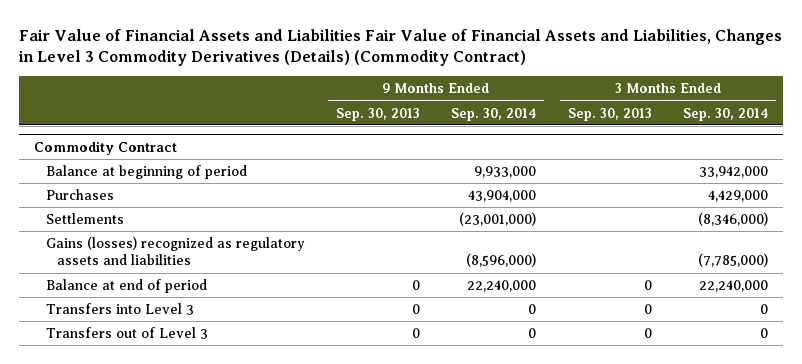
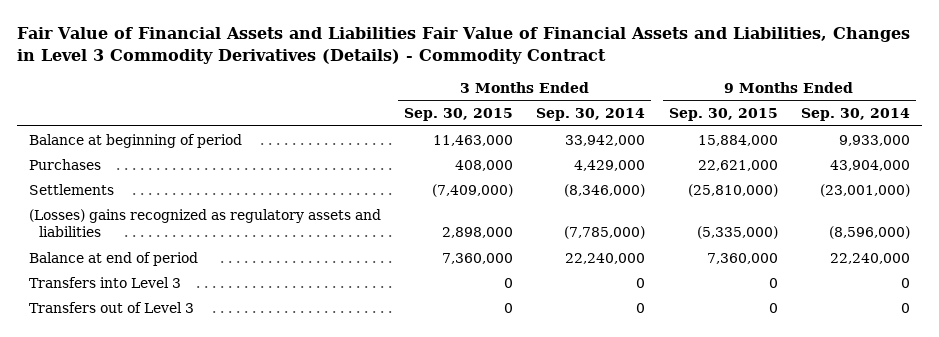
[17,28,782,67] Fair Value of Financial Assets and Liabilities Fair Value of Financial Assets and Liabilities, Changes in Level 3 Commodity Derivatives (Details) (Commodity Contract) -> [17,27,911,65] Fair Value of Financial Assets and Liabilities Fair Value of Financial Assets and Liabilities, Changes in Level 3 Commodity Derivatives (Details) - Commodity Contract
[336,107,421,121] Sep. 30, 2013 -> none
[567,107,652,121] Sep. 30, 2013 -> none
none -> [404,108,514,122] Sep. 30, 2015
none -> [668,108,778,122] Sep. 30, 2015
[34,140,178,155] Commodity Contract -> none
[45,235,305,266] Gains (losses) recognized as regulatory assets and liabilities -> [28,208,381,238] (Losses) gains recognized as regulatory assets and liabilities

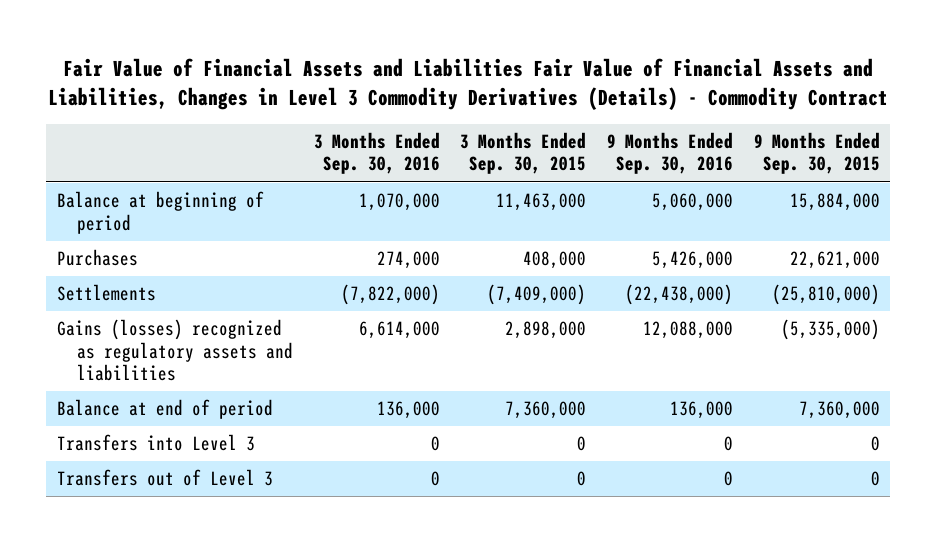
[536,108,646,122] Sep. 30, 2014 -> none
[800,108,910,122] Sep. 30, 2014 -> none
none -> [313,131,440,175] 3 Months Ended Sep. 30, 2016
none -> [606,131,733,175] 9 Months Ended Sep. 30, 2016
[28,208,381,238] (Losses) gains recognized as regulatory assets and liabilities -> [56,319,293,382] Gains (losses) recognized as regulatory assets and liabilities

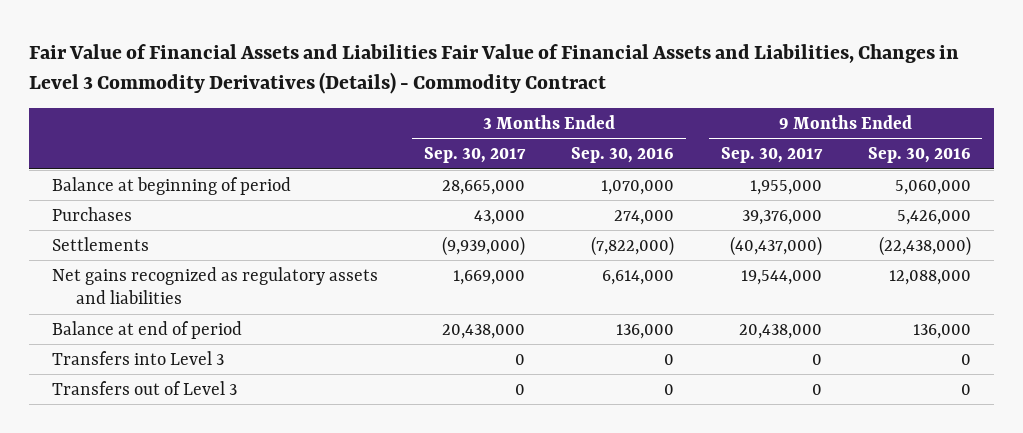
[460,131,587,175] 3 Months Ended Sep. 30, 2015 -> none
[753,131,880,175] 9 Months Ended Sep. 30, 2015 -> none
none -> [423,147,526,164] Sep. 30, 2017
none -> [720,147,823,164] Sep. 30, 2017
[56,319,293,382] Gains (losses) recognized as regulatory assets and liabilities -> [51,266,378,305] Net gains recognized as regulatory assets and liabilities

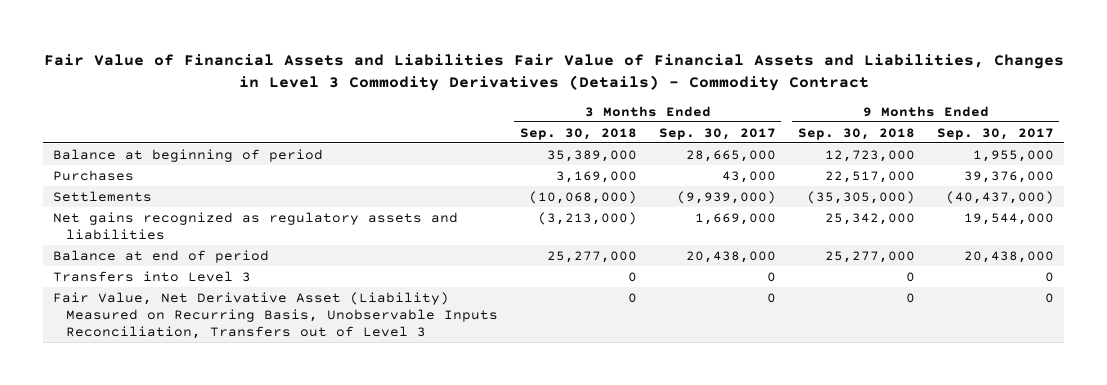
[571,147,675,164] Sep. 30, 2016 -> none
[867,147,971,164] Sep. 30, 2016 -> none
none -> [519,127,637,140] Sep. 30, 2018
none -> [797,127,915,140] Sep. 30, 2018
[51,380,237,395] Transfers out of Level 3 -> [53,291,499,340] Fair Value, Net Derivative Asset (Liability) Measured on Recurring Basis, Unobservable Inputs Reconciliation, Transfers out of Level 3

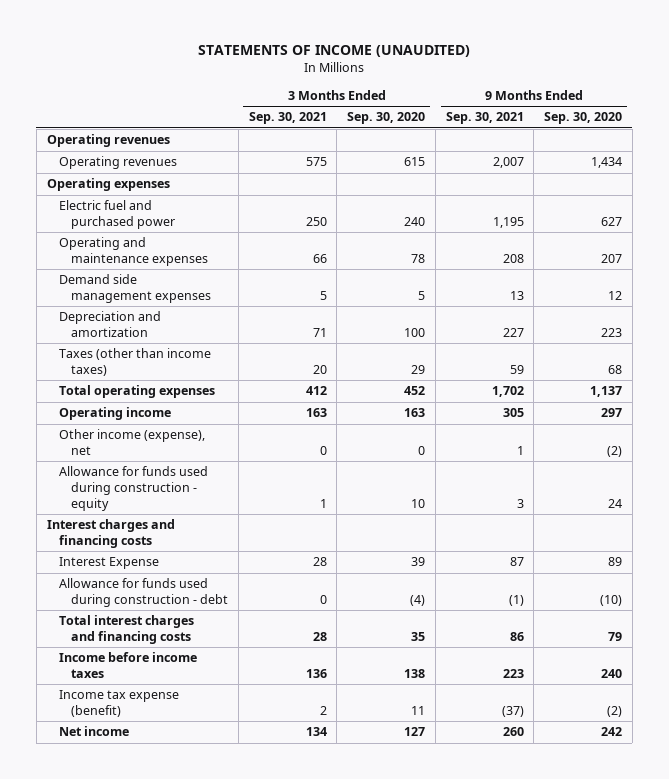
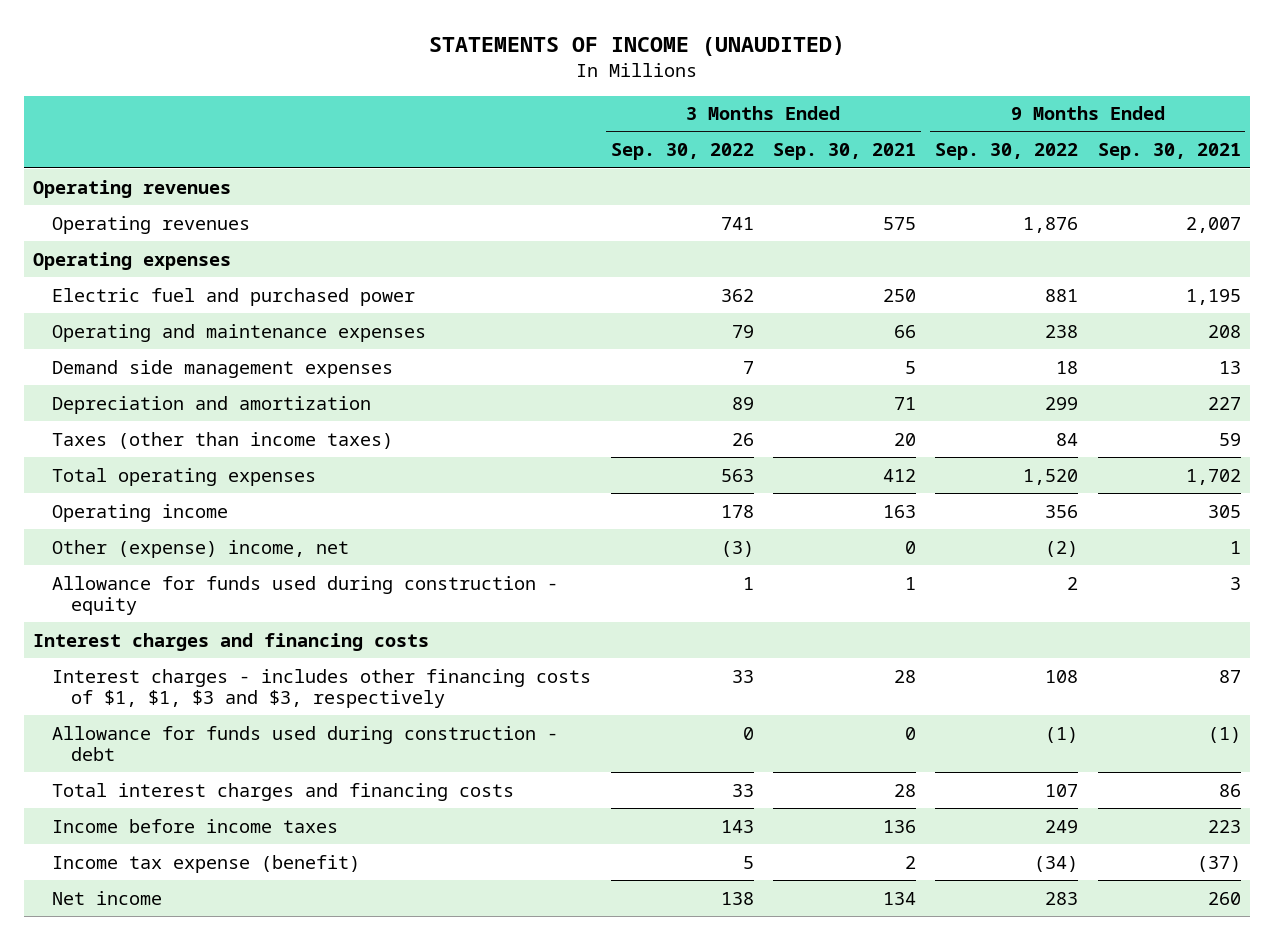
[347,112,426,125] Sep. 30, 2020 -> none
[544,112,623,125] Sep. 30, 2020 -> none
none -> [610,143,754,161] Sep. 30, 2022
none -> [935,143,1079,161] Sep. 30, 2022
[58,429,205,456] Other income (expense), net -> [52,539,350,558] Other (expense) income, net
[58,557,159,570] Interest Expense -> [52,668,592,708] Interest charges - includes other financing costs of $1, $1, $3 and $3, respectively

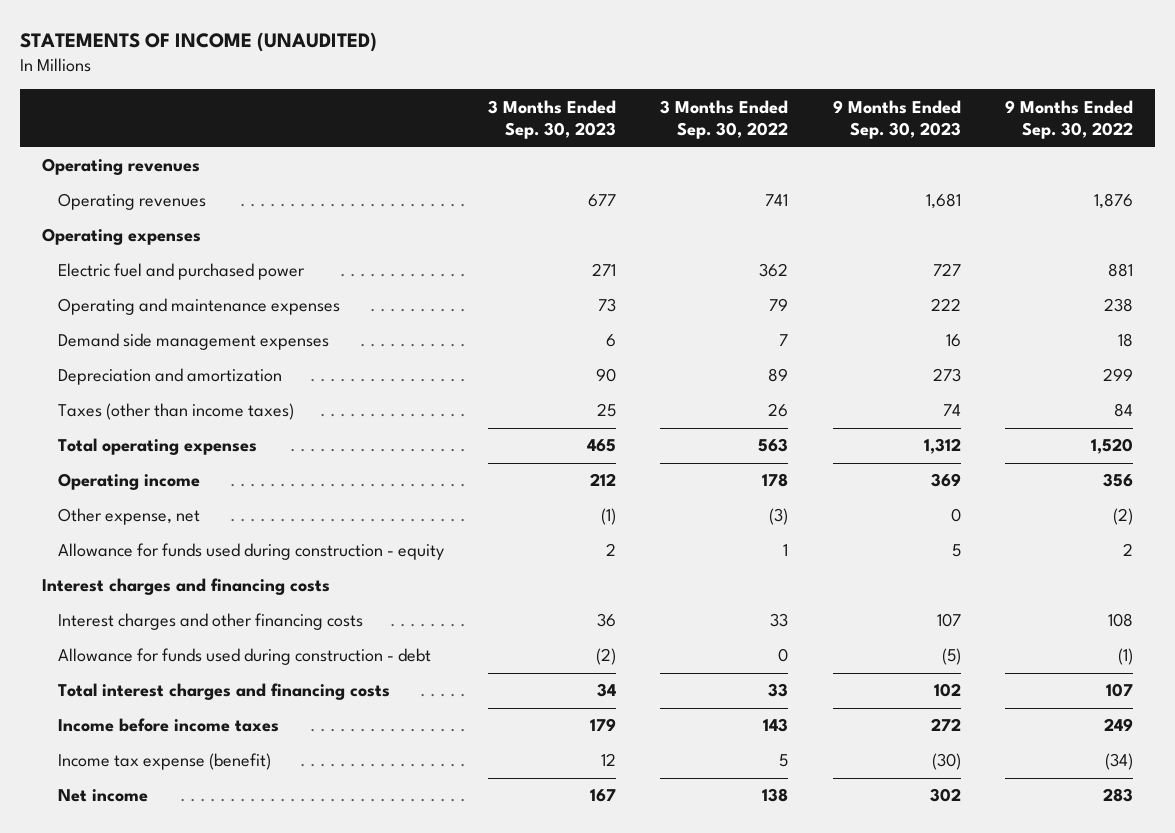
[772,143,916,161] Sep. 30, 2021 -> none
[1097,143,1241,161] Sep. 30, 2021 -> none
none -> [488,99,617,139] 3 Months Ended Sep. 30, 2023
none -> [832,99,961,139] 9 Months Ended Sep. 30, 2023
[52,539,350,558] Other (expense) income, net -> [57,508,200,526] Other expense, net
[52,668,592,708] Interest charges - includes other financing costs of $1, $1, $3 and $3, respectively -> [57,613,363,631] Interest charges and other financing costs

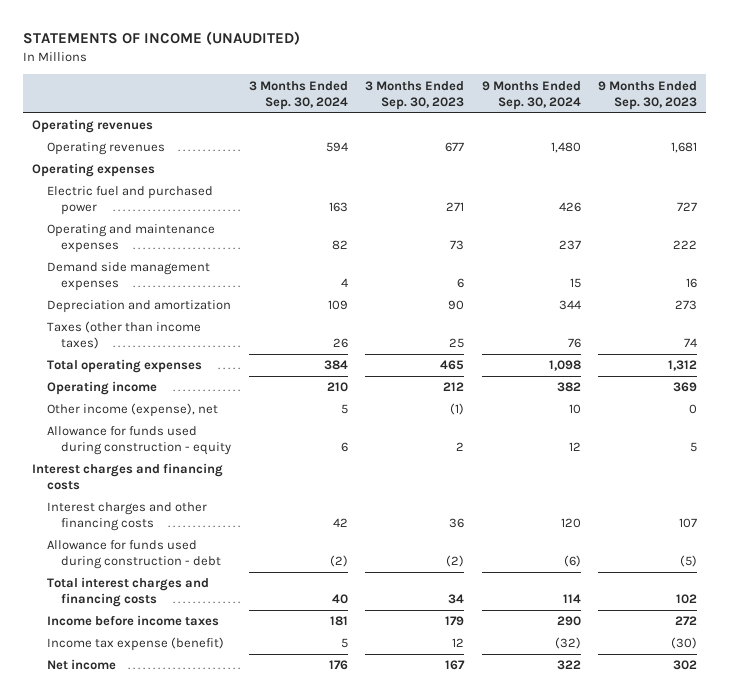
[660,99,789,139] 3 Months Ended Sep. 30, 2022 -> none
[1004,99,1133,139] 9 Months Ended Sep. 30, 2022 -> none
none -> [248,80,348,110] 3 Months Ended Sep. 30, 2024
none -> [481,80,581,110] 9 Months Ended Sep. 30, 2024
[57,508,200,526] Other expense, net -> [46,403,218,418] Other income (expense), net

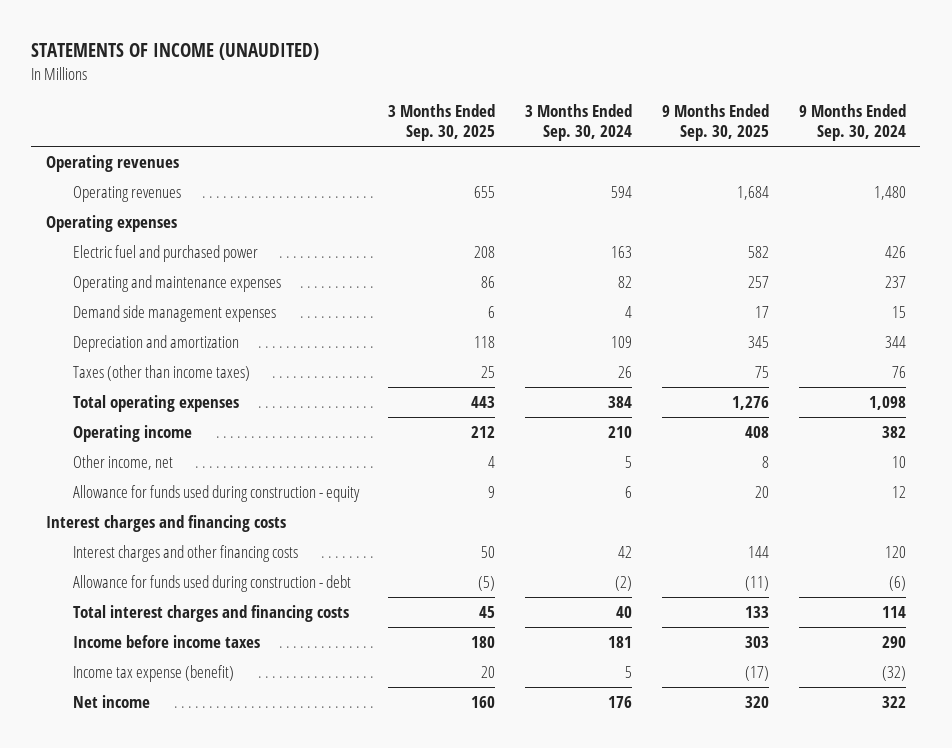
[365,80,465,110] 3 Months Ended Sep. 30, 2023 -> none
[598,80,698,110] 9 Months Ended Sep. 30, 2023 -> none
none -> [388,104,496,142] 3 Months Ended Sep. 30, 2025
none -> [661,104,769,142] 9 Months Ended Sep. 30, 2025
[46,403,218,418] Other income (expense), net -> [72,454,173,470] Other income, net

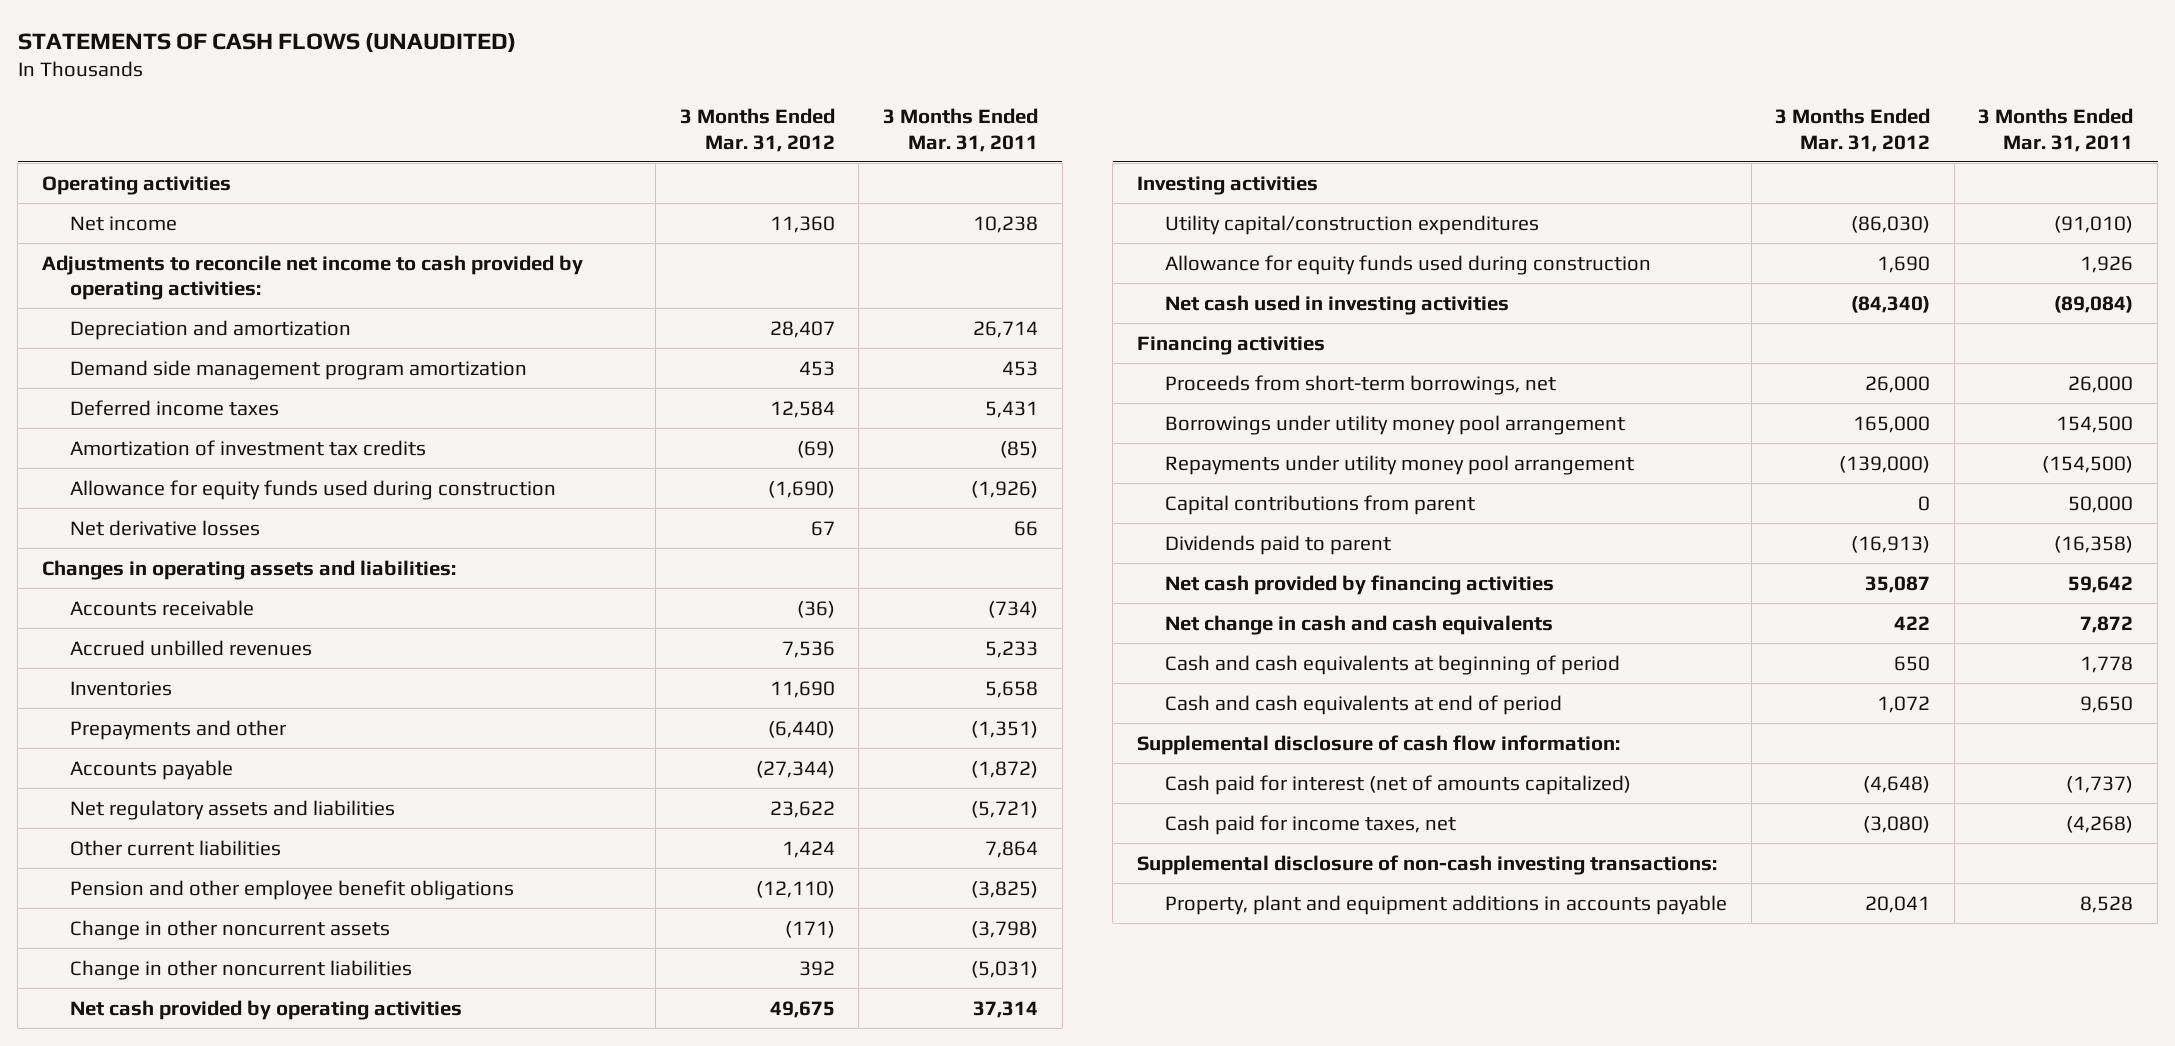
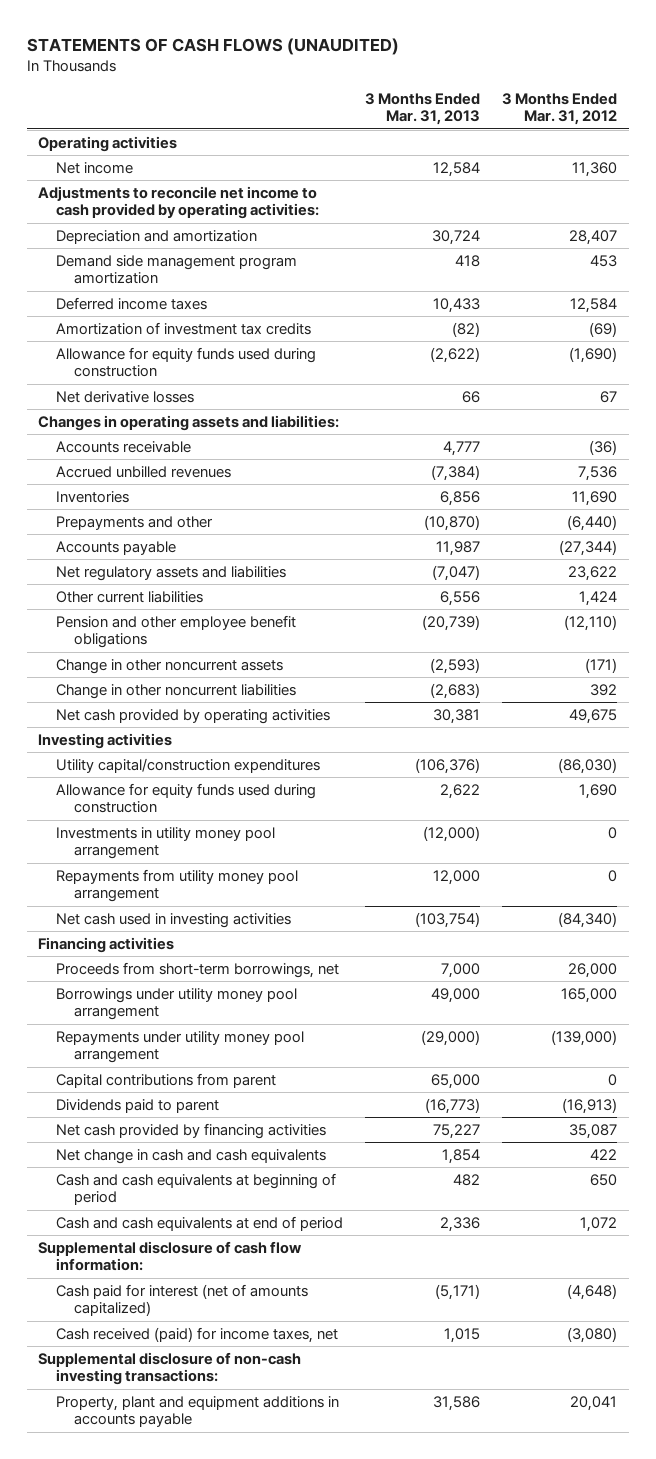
[883,108,1039,152] 3 Months Ended Mar. 31, 2011 -> none
none -> [365,92,481,126] 3 Months Ended Mar. 31, 2013
none -> [56,826,276,860] Investments in utility money pool arrangement
none -> [56,868,299,903] Repayments from utility money pool arrangement
[1164,814,1456,835] Cash paid for income taxes, net -> [56,1326,339,1343] Cash received (paid) for income taxes, net

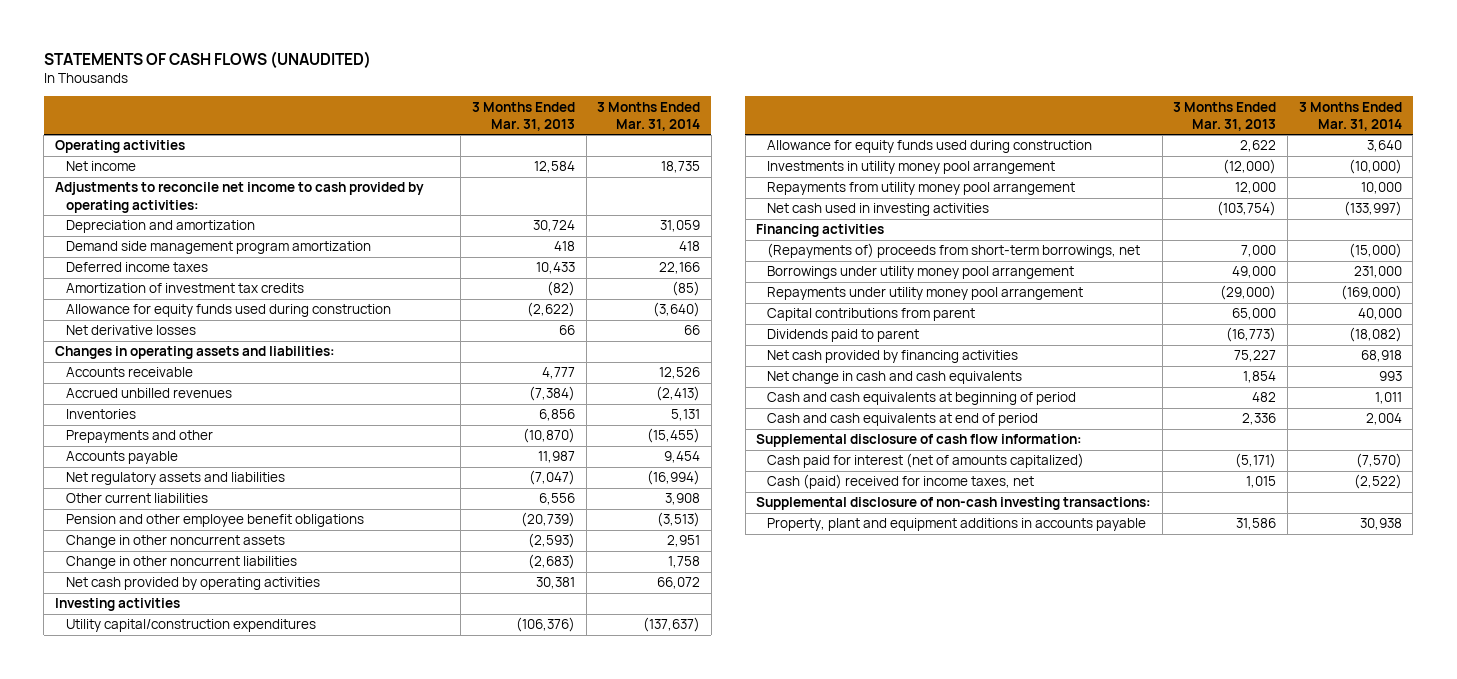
[502,92,618,126] 3 Months Ended Mar. 31, 2012 -> none
none -> [597,101,701,131] 3 Months Ended Mar. 31, 2014
[56,961,340,978] Proceeds from short-term borrowings, net -> [767,243,1141,259] (Repayments of) proceeds from short-term borrowings, net
[56,1326,339,1343] Cash received (paid) for income taxes, net -> [767,474,1035,490] Cash (paid) received for income taxes, net

